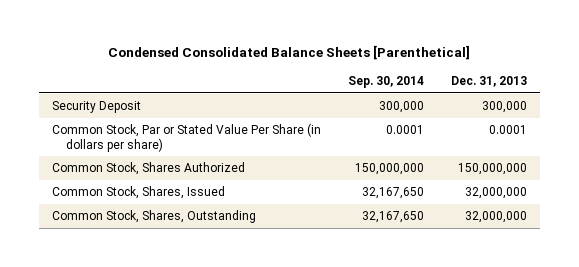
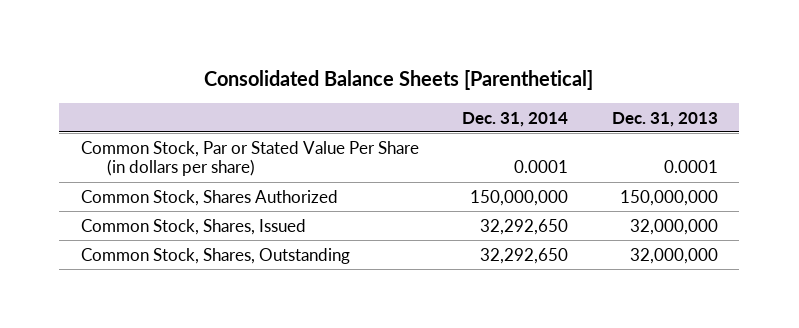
[108,45,471,61] Condensed Consolidated Balance Sheets [Parenthetical] -> [204,69,594,90] Consolidated Balance Sheets [Parenthetical]
[347,76,424,89] Sep. 30, 2014 -> none
none -> [462,111,569,127] Dec. 31, 2014
[52,101,142,114] Security Deposit -> none

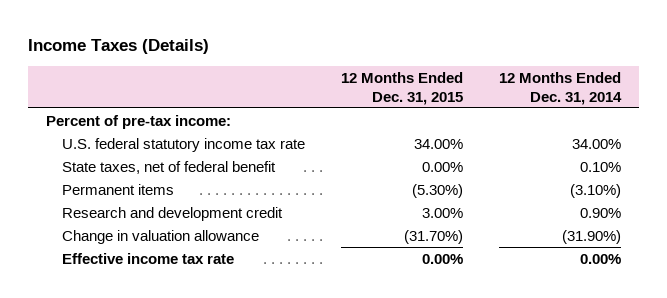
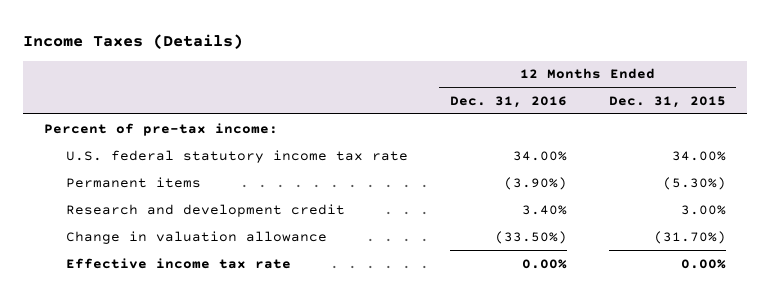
[498,71,622,105] 12 Months Ended Dec. 31, 2014 -> none
none -> [449,95,567,108] Dec. 31, 2016
[61,160,276,174] State taxes, net of federal benefit -> none

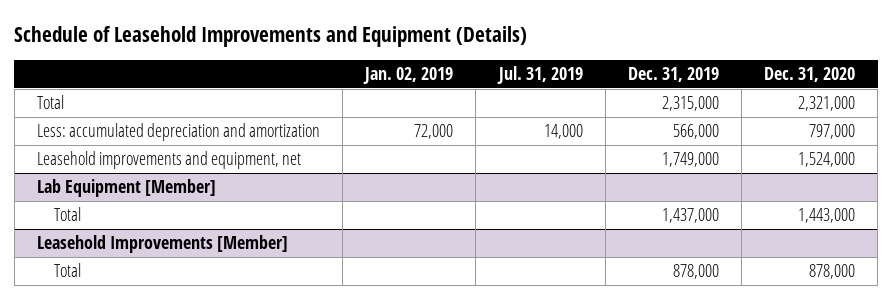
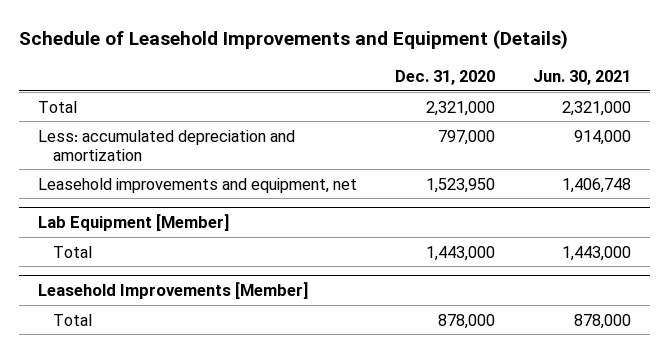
[363,66,454,84] Jan. 02, 2019 -> none
[496,65,583,84] Jul. 31, 2019 -> none
[627,66,719,82] Dec. 31, 2019 -> none
none -> [533,70,632,86] Jun. 30, 2021
[798,152,856,168] 1,524,000 -> [426,177,496,193] 1,523,950

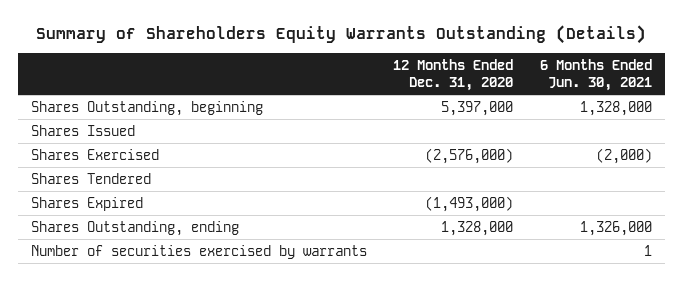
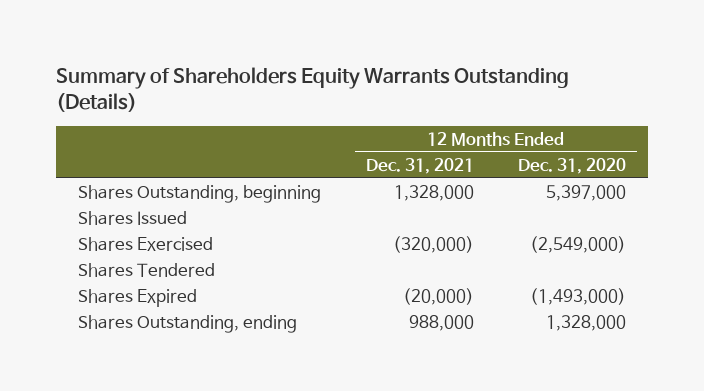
[539,58,652,92] 6 Months Ended Jun. 30, 2021 -> none
none -> [365,158,474,175] Dec. 31, 2021
[425,147,514,164] (2,576,000) -> [529,236,626,254] (2,549,000)
[30,244,367,259] Number of securities exercised by warrants -> none

